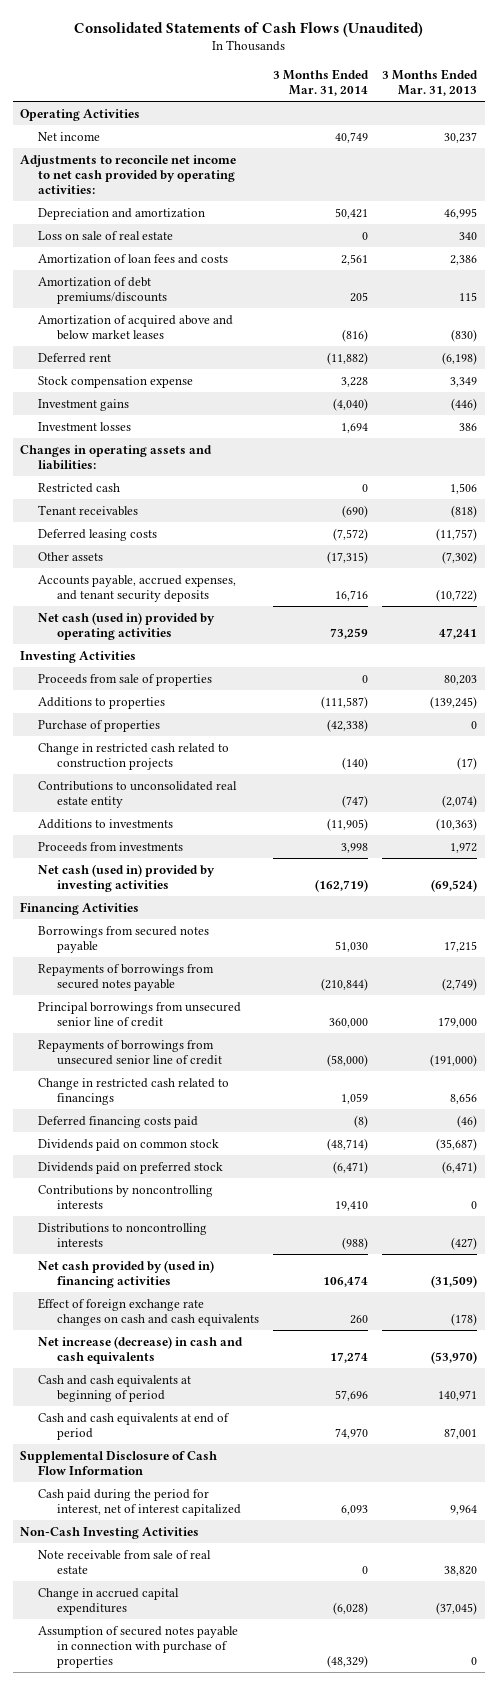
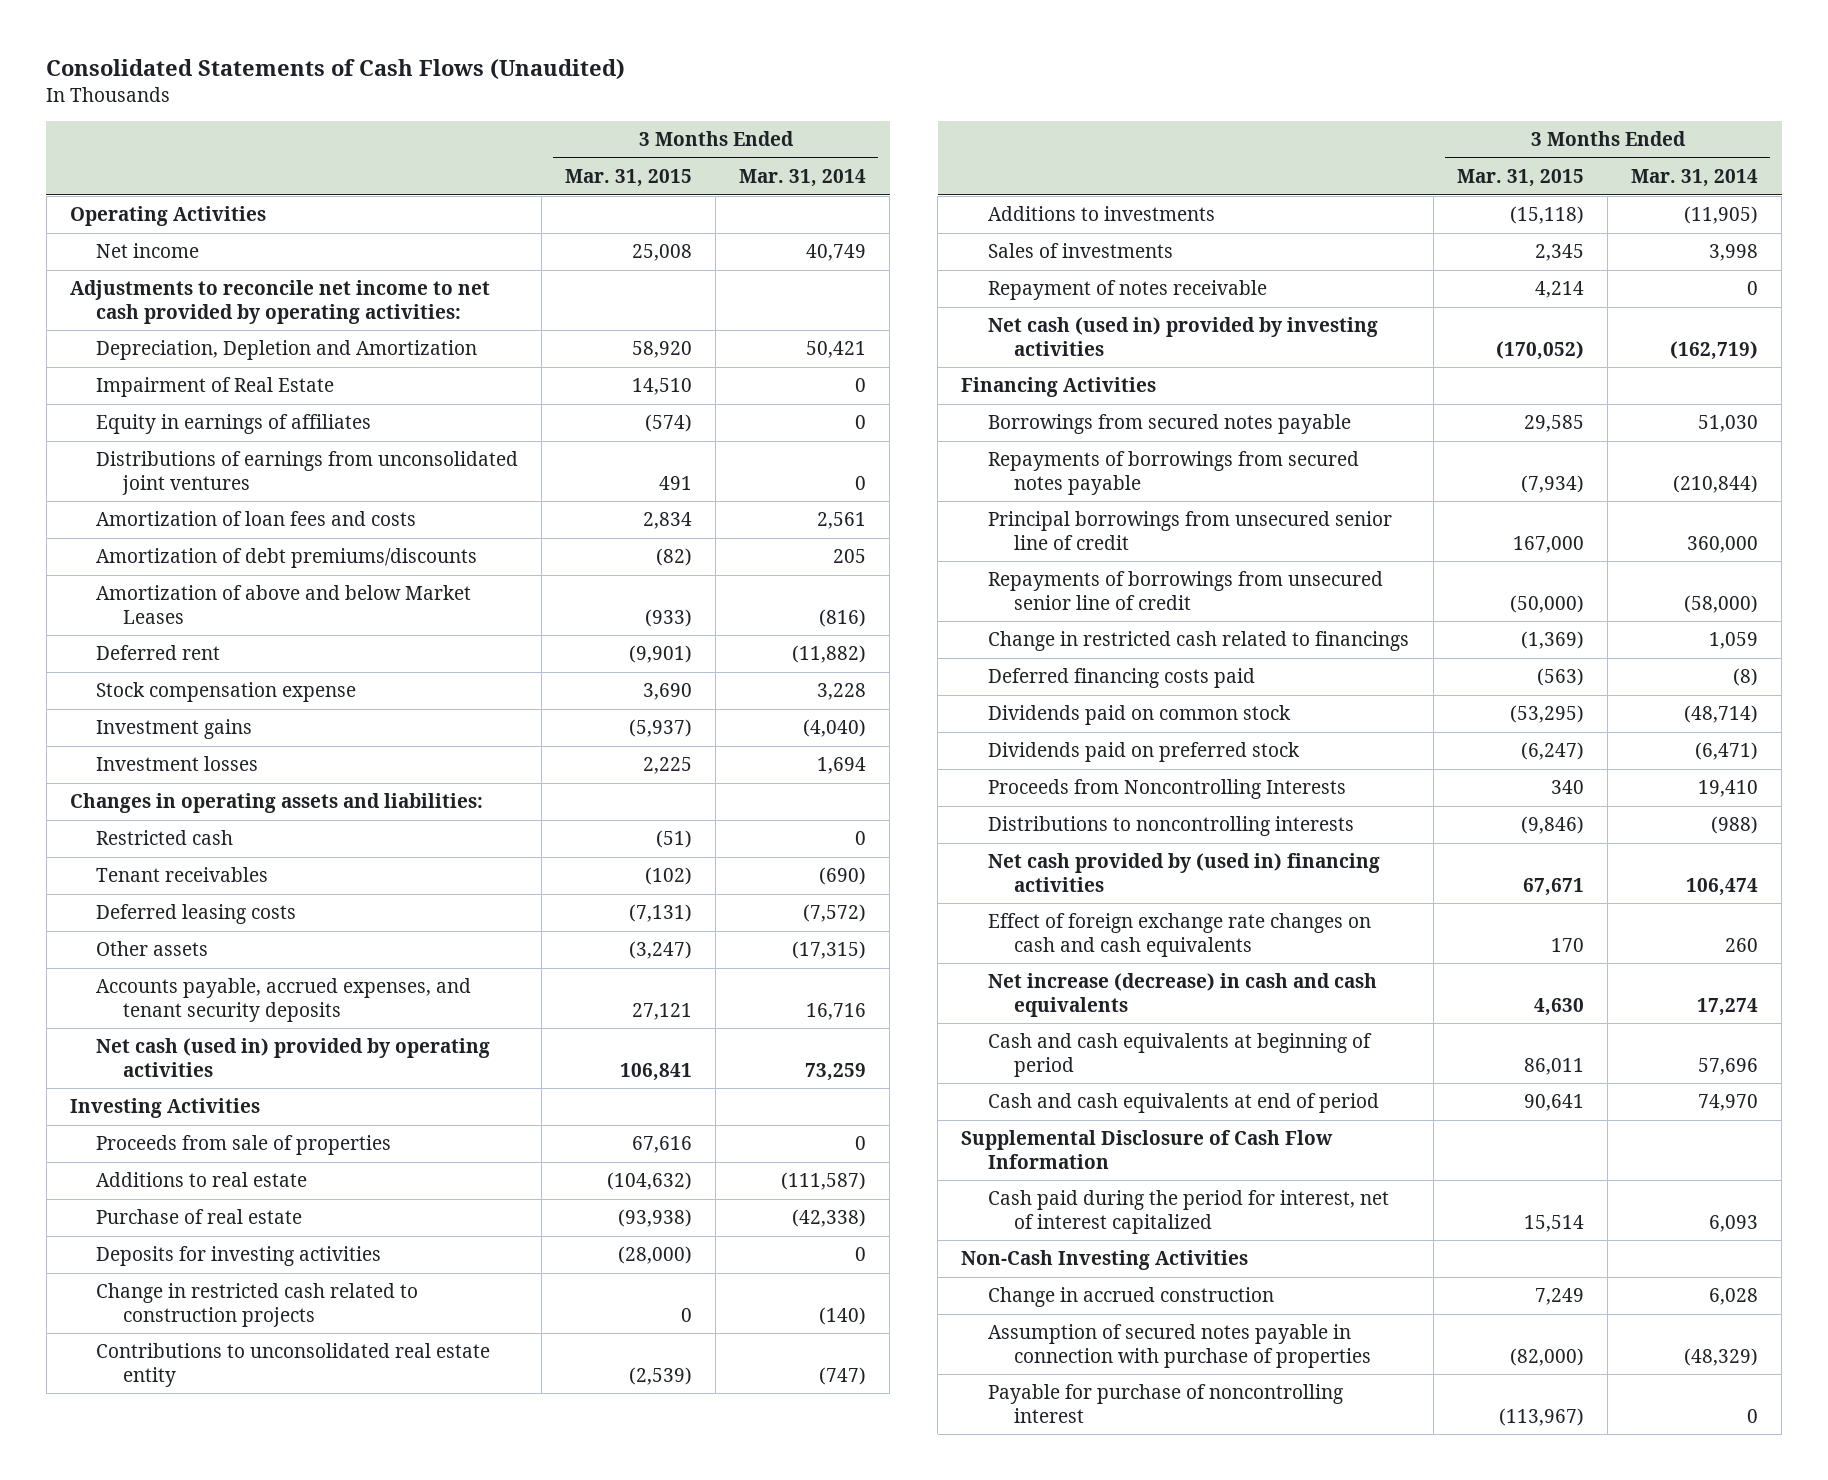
[382,68,479,96] 3 Months Ended Mar. 31, 2013 -> none
none -> [565,169,693,188] Mar. 31, 2015
[38,230,174,240] Loss on sale of real estate -> none
[38,207,206,220] Depreciation and amortization -> [96,340,478,361] Depreciation, Depletion and Amortization
none -> [96,377,335,398] Impairment of Real Estate
none -> [96,414,372,435] Equity in earnings of affiliates
none -> [96,451,519,495] Distributions of earnings from unconsolidated joint ventures
[38,314,234,340] Amortization of acquired above and below market leases -> [96,585,472,624] Amortization of above and below Market Leases
[38,696,166,709] Additions to properties -> [96,1172,308,1188] Additions to real estate
[38,719,161,732] Purchase of properties -> [96,1209,303,1225] Purchase of real estate
none -> [96,1246,382,1267] Deposits for investing activities
[38,841,184,852] Proceeds from investments -> [987,243,1173,259] Sales of investments
none -> [987,280,1267,301] Repayment of notes receivable
[38,1184,214,1209] Contributions by noncontrolling interests -> [987,779,1346,800] Proceeds from Noncontrolling Interests
[38,1549,212,1574] Note receivable from sale of real estate -> none
[38,1587,180,1615] Change in accrued capital expenditures -> [987,1287,1274,1308] Change in accrued construction
[333,1601,369,1615] (6,028) -> [1709,1288,1759,1306] 6,028
none -> [987,1384,1343,1423] Payable for purchase of noncontrolling interest

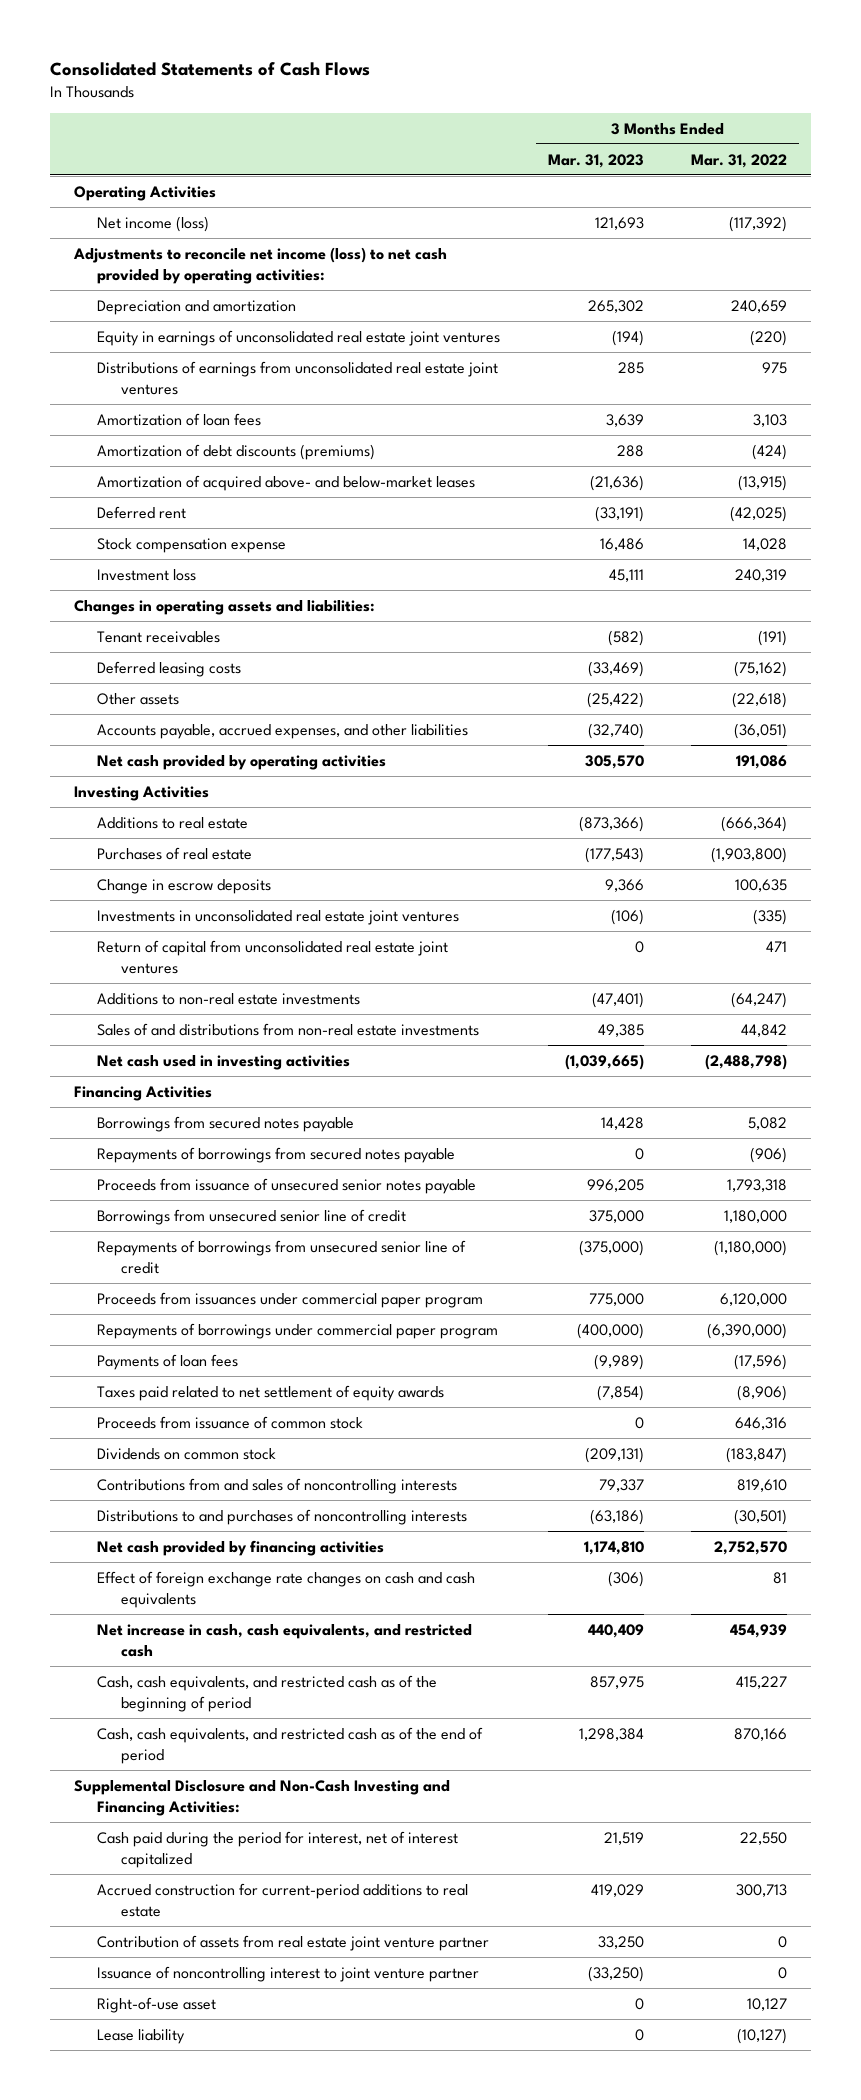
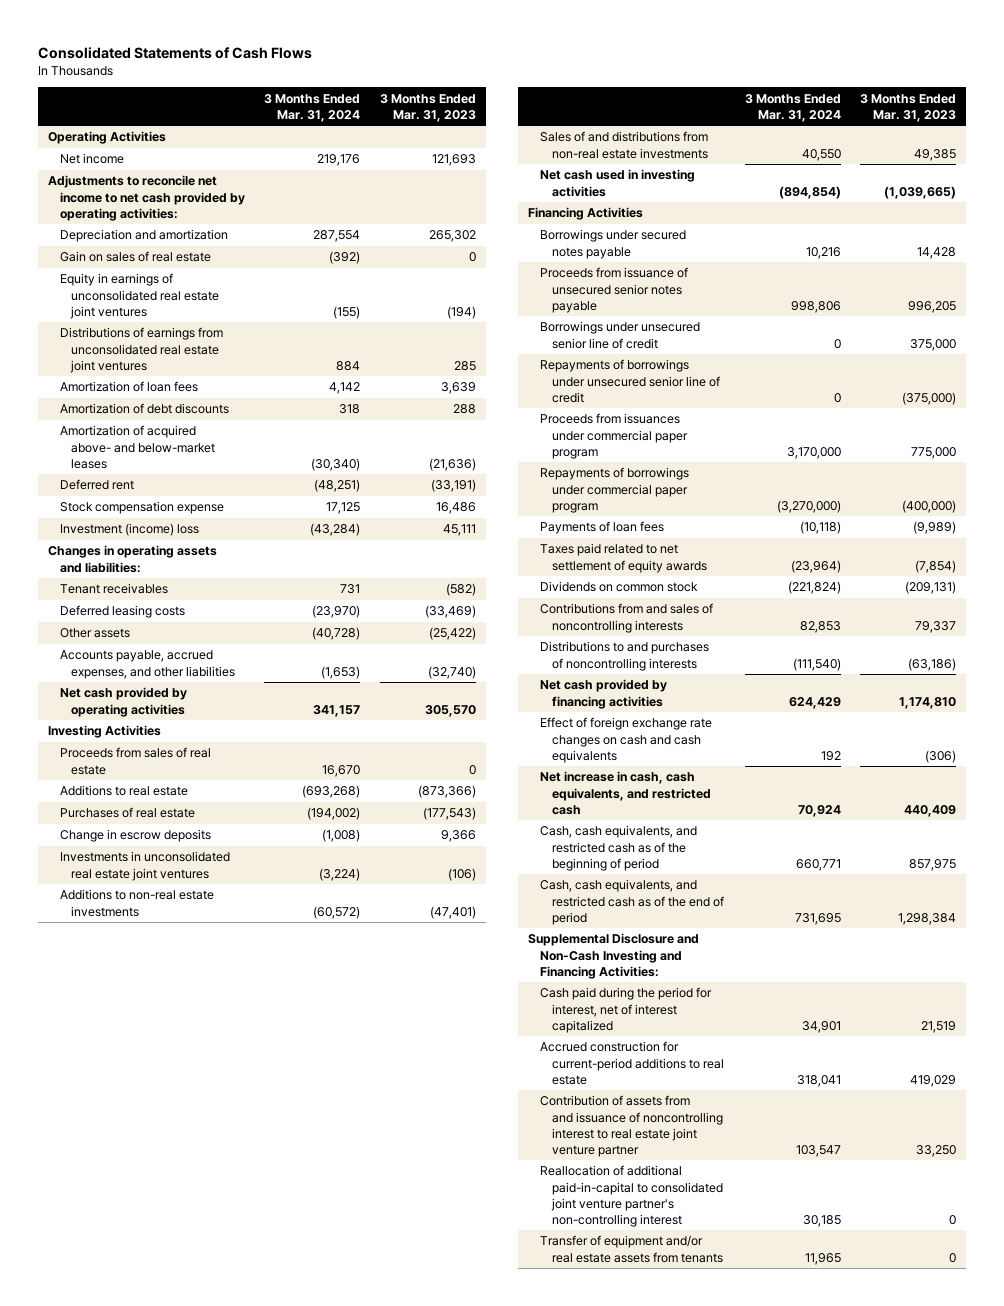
[691,153,788,168] Mar. 31, 2022 -> none
none -> [264,93,361,122] 3 Months Ended Mar. 31, 2024
[97,215,210,232] Net income (loss) -> [59,153,124,165] Net income
[72,246,447,284] Adjustments to reconcile net income (loss) to net cash provided by operating activities: -> [47,175,245,221] Adjustments to reconcile net income to net cash provided by operating activities:
none -> [59,251,211,263] Gain on sales of real estate
[97,443,376,460] Amortization of debt discounts (premiums) -> [59,403,229,415] Amortization of debt discounts
[97,568,197,581] Investment loss -> [59,523,199,537] Investment (income) loss
none -> [59,747,211,775] Proceeds from sales of real estate
[97,939,449,974] Return of capital from unconsolidated real estate joint ventures -> none
[97,1146,456,1163] Repayments of borrowings from secured notes payable -> none
[97,1115,355,1132] Borrowings from secured notes payable -> [539,229,686,259] Borrowings under secured notes payable
[97,1208,407,1225] Borrowings from unsecured senior line of credit -> [539,321,700,349] Borrowings under unsecured senior line of credit
[97,1239,467,1274] Repayments of borrowings from unsecured senior line of credit -> [539,359,720,403] Repayments of borrowings under unsecured senior line of credit
[97,1415,364,1429] Proceeds from issuance of common stock -> none
[97,1965,480,1982] Issuance of noncontrolling interest to joint venture partner -> none
[97,1996,217,2013] Right-of-use asset -> none
[97,2028,186,2044] Lease liability -> none
[97,1934,490,1951] Contribution of assets from real estate joint venture partner -> [539,1095,723,1157] Contribution of assets from and issuance of noncontrolling interest to real estate joint venture partner
none -> [539,1165,723,1227] Reallocation of additional paid-in-capital to consolidated joint venture partner's non-controlling interest
none -> [539,1235,723,1263] Transfer of equipment and/or real estate assets from tenants

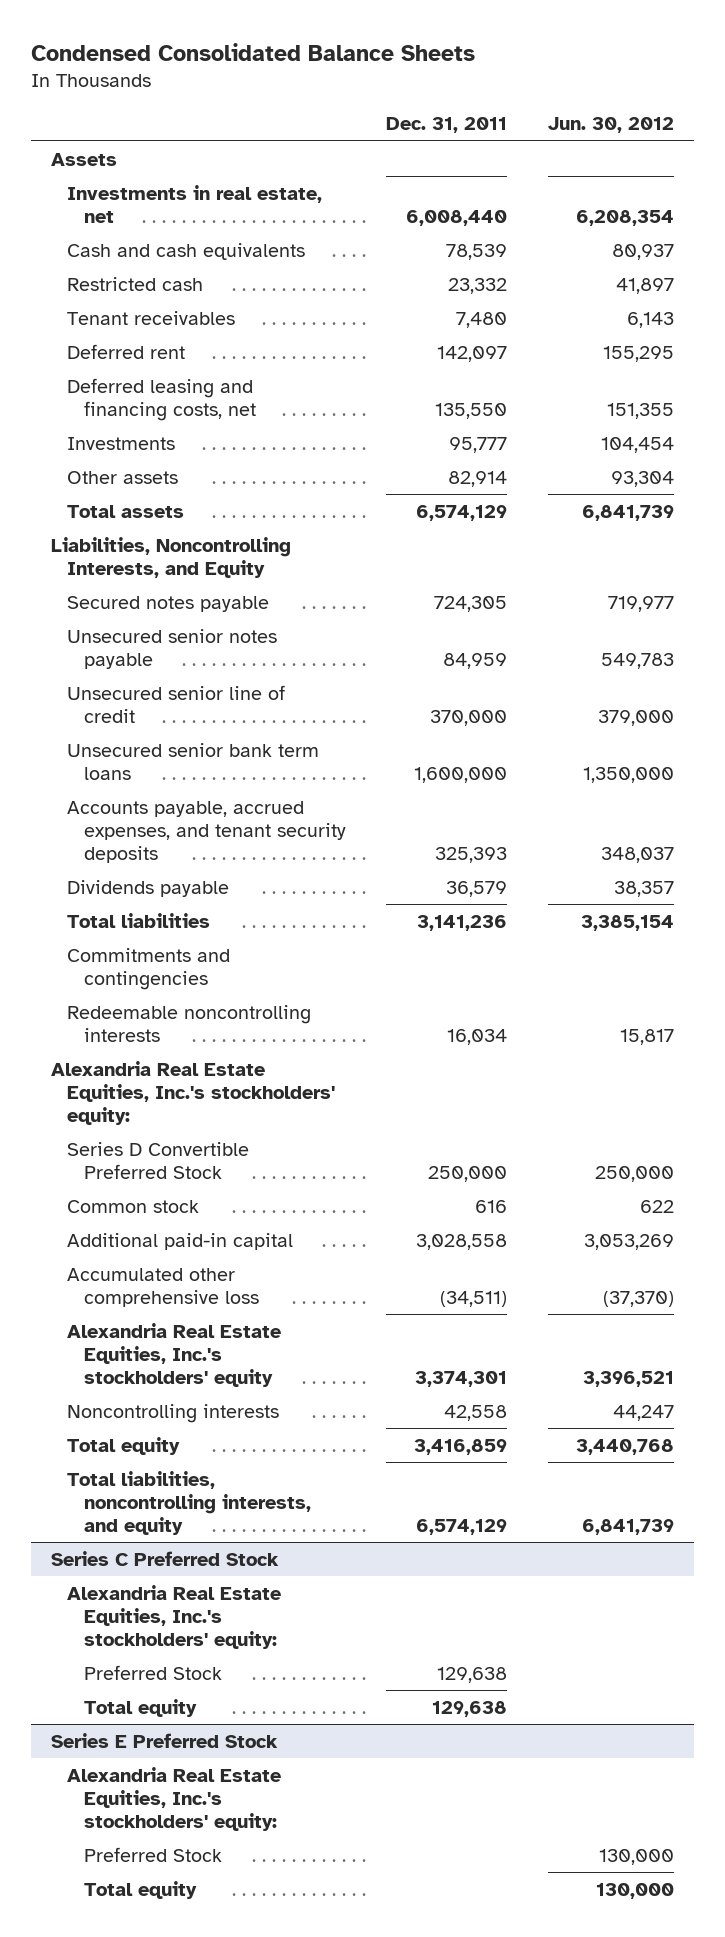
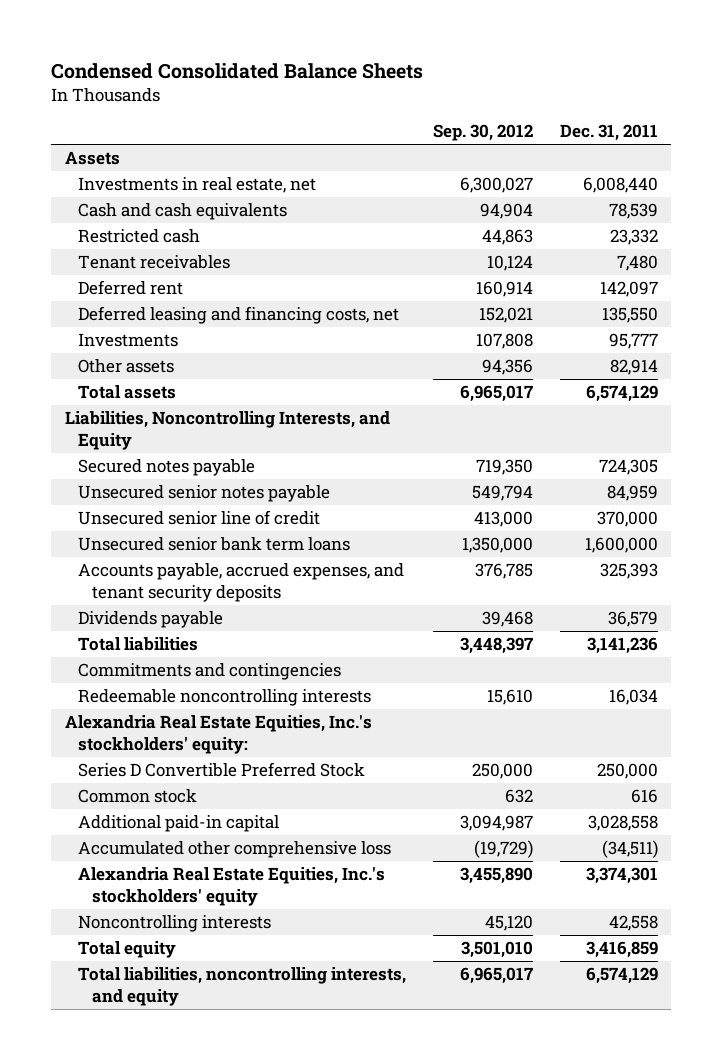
[547,117,674,134] Jun. 30, 2012 -> none
none -> [432,124,533,142] Sep. 30, 2012
[51,1550,280,1566] Series C Preferred Stock -> none
[67,1584,282,1649] Alexandria Real Estate Equities, Inc.'s stockholders' equity: -> none
[83,1664,222,1680] Preferred Stock -> none
[83,1698,197,1717] Total equity -> none
[51,1732,279,1748] Series E Preferred Stock -> none
[67,1766,282,1831] Alexandria Real Estate Equities, Inc.'s stockholders' equity: -> none
[83,1846,222,1862] Preferred Stock -> none
[83,1880,197,1899] Total equity -> none

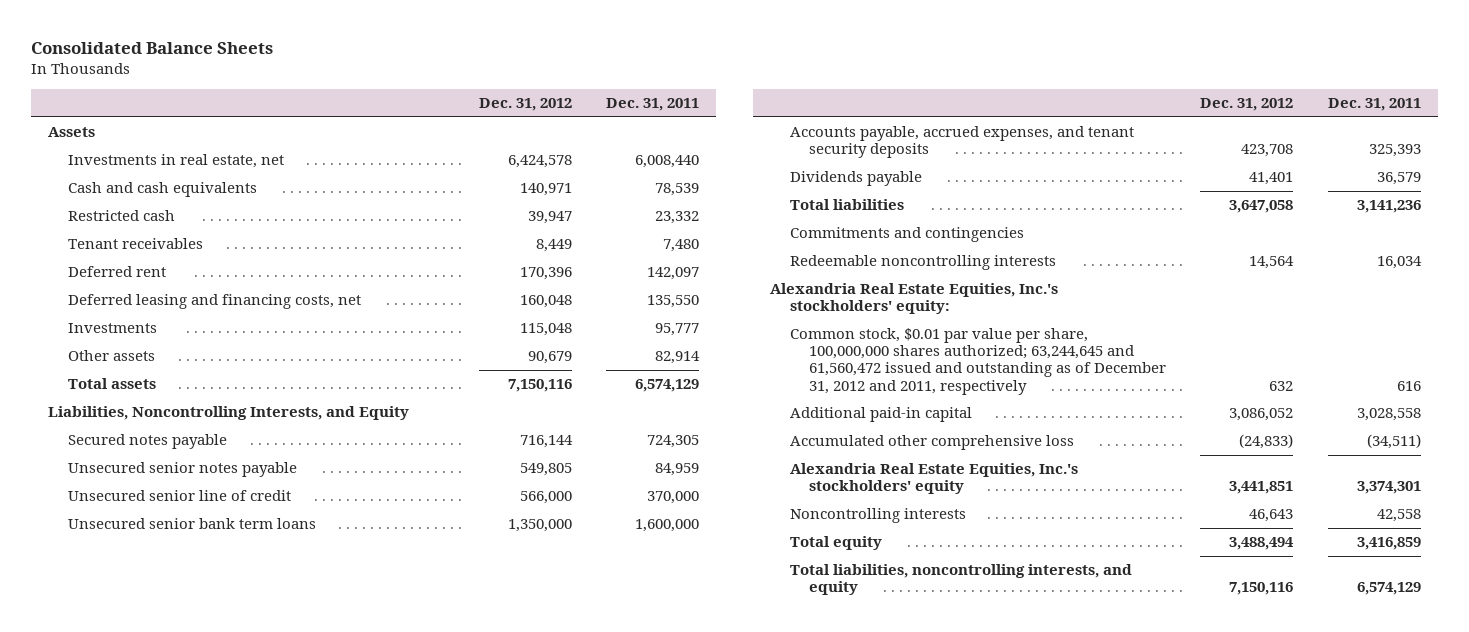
[51,62,424,79] Condensed Consolidated Balance Sheets -> [31,42,274,55] Consolidated Balance Sheets
[432,124,533,142] Sep. 30, 2012 -> none
none -> [478,98,572,112] Dec. 31, 2012
[78,762,366,778] Series D Convertible Preferred Stock -> none
[78,789,198,804] Common stock -> [789,328,1167,395] Common stock, $0.01 par value per share, 100,000,000 shares authorized; 63,244,645 and 61,560,472 issued and outstanding as of December 31, 2012 and 2011, respectively

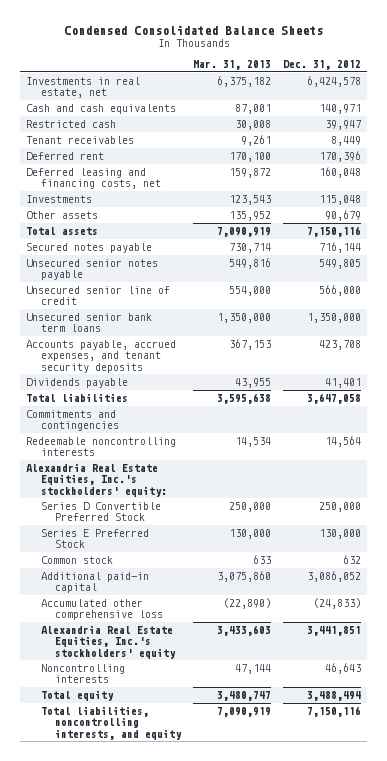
[31,42,274,55] Consolidated Balance Sheets -> [63,24,323,35] Condensed Consolidated Balance Sheets
[605,98,699,112] Dec. 31, 2011 -> none
none -> [192,60,271,71] Mar. 31, 2013
[48,127,96,138] Assets -> none
[48,406,410,421] Liabilities, Noncontrolling Interests, and Equity -> none
none -> [40,502,161,522] Series D Convertible Preferred Stock
none -> [40,529,149,549] Series E Preferred Stock
[789,328,1167,395] Common stock, $0.01 par value per share, 100,000,000 shares authorized; 63,244,645 and 61,560,472 issued and outstanding as of December 31, 2012 and 2011, respectively -> [40,556,113,565] Common stock

